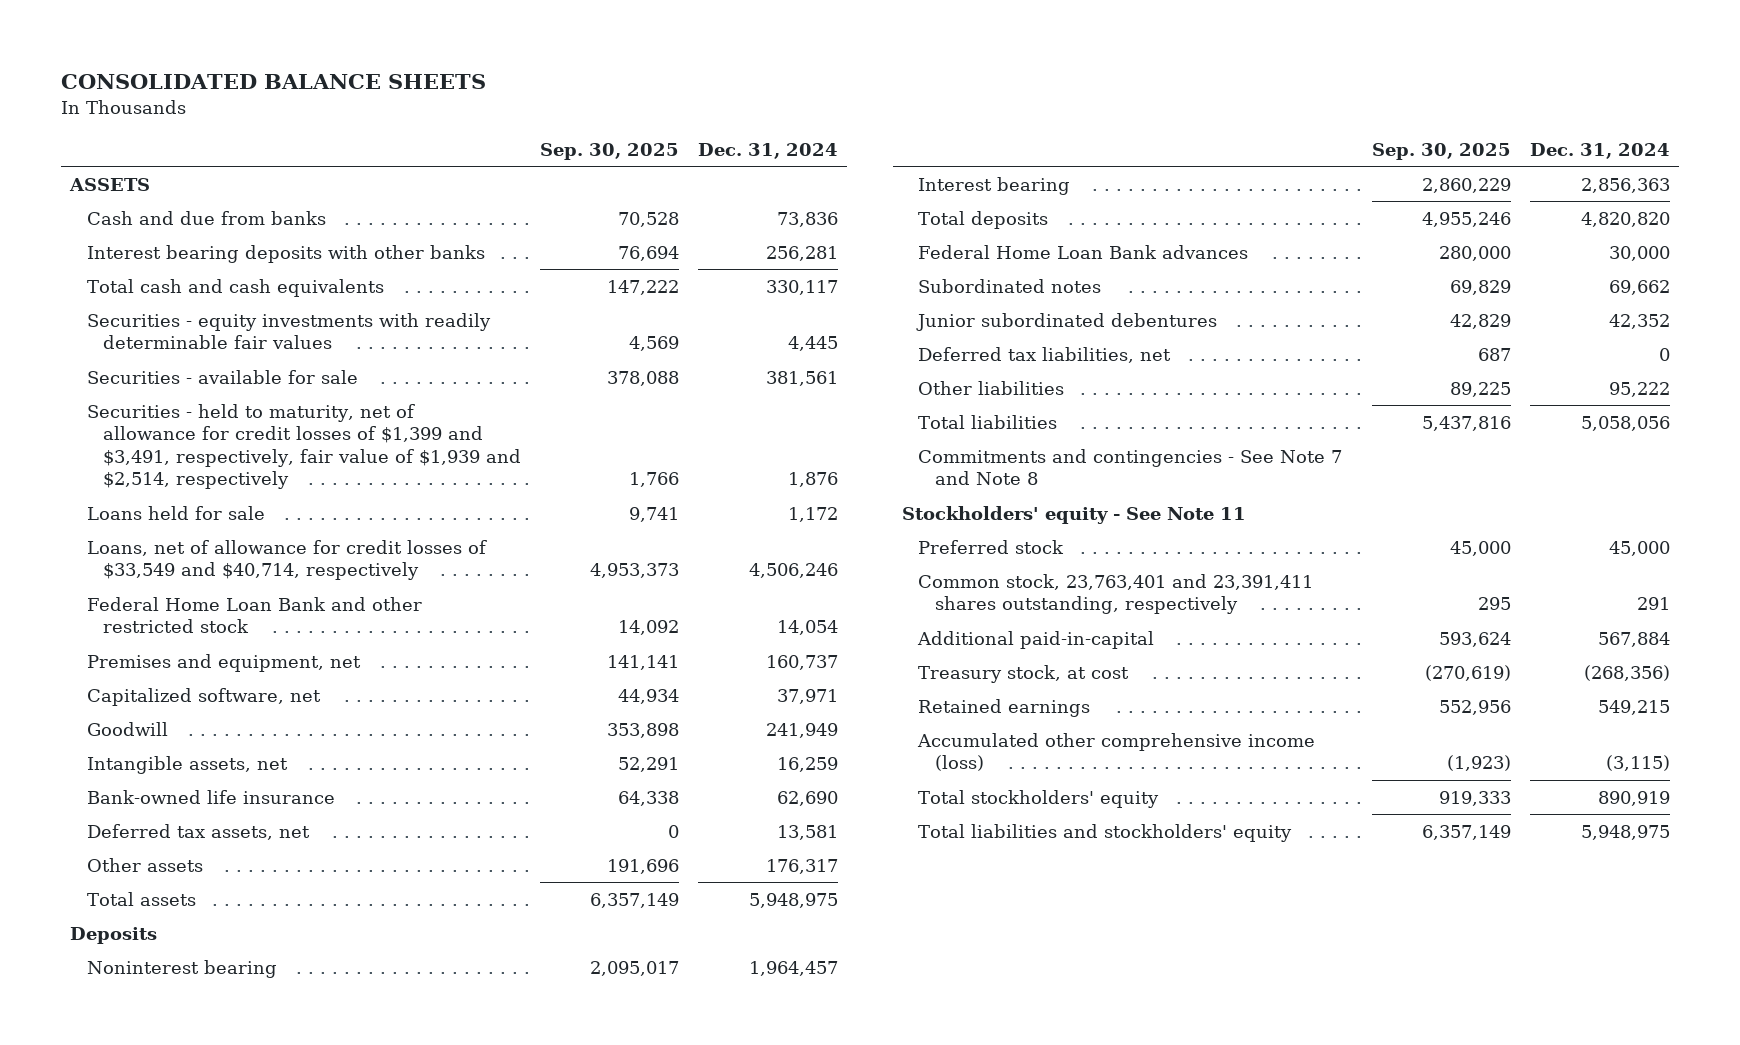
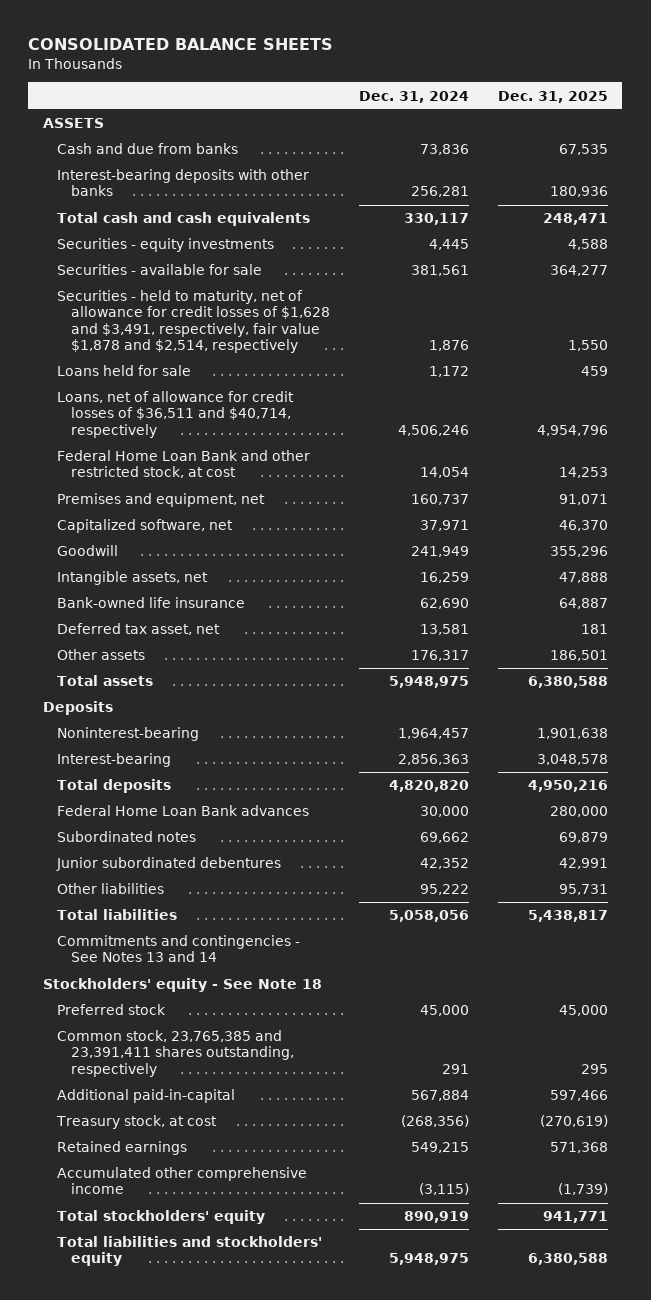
[539,142,679,160] Sep. 30, 2025 -> none
none -> [497,90,608,103] Dec. 31, 2025
[86,244,485,263] Interest bearing deposits with other banks -> [56,169,309,197] Interest-bearing deposits with other banks
[86,312,491,350] Securities - equity investments with readily determinable fair values -> [56,238,274,253] Securities - equity investments
[86,403,521,490] Securities - held to maturity, net of allowance for credit losses of $1,399 and $3,491, respectively, fair value of $1,939 and $2,514, respectively -> [56,290,330,353] Securities - held to maturity, net of allowance for credit losses of $1,628 and $3,491, respectively, fair value $1,878 and $2,514, respectively
[86,539,487,581] Loans, net of allowance for credit losses of $33,549 and $40,714, respectively -> [56,391,294,438] Loans, net of allowance for credit losses of $36,511 and $40,714, respectively
[86,596,422,634] Federal Home Loan Bank and other restricted stock -> [56,450,310,479] Federal Home Loan Bank and other restricted stock, at cost
[86,823,310,840] Deferred tax assets, net -> [56,623,220,636] Deferred tax asset, net
[86,959,277,978] Noninterest bearing -> [56,727,199,742] Noninterest-bearing
[918,176,1071,195] Interest bearing -> [56,753,171,768] Interest-bearing
[918,346,1172,363] Deferred tax liabilities, net -> none
[918,448,1343,486] Commitments and contingencies - See Note 7 and Note 8 -> [56,935,300,963] Commitments and contingencies - See Notes 13 and 14
[902,505,1247,524] Stockholders' equity - See Note 11 -> [42,978,322,993] Stockholders' equity - See Note 18
[918,573,1314,615] Common stock, 23,763,401 and 23,391,411 shares outstanding, respectively -> [56,1030,294,1077] Common stock, 23,765,385 and 23,391,411 shares outstanding, respectively
[917,732,1316,772] Accumulated other comprehensive income (loss) -> [56,1167,307,1195] Accumulated other comprehensive income

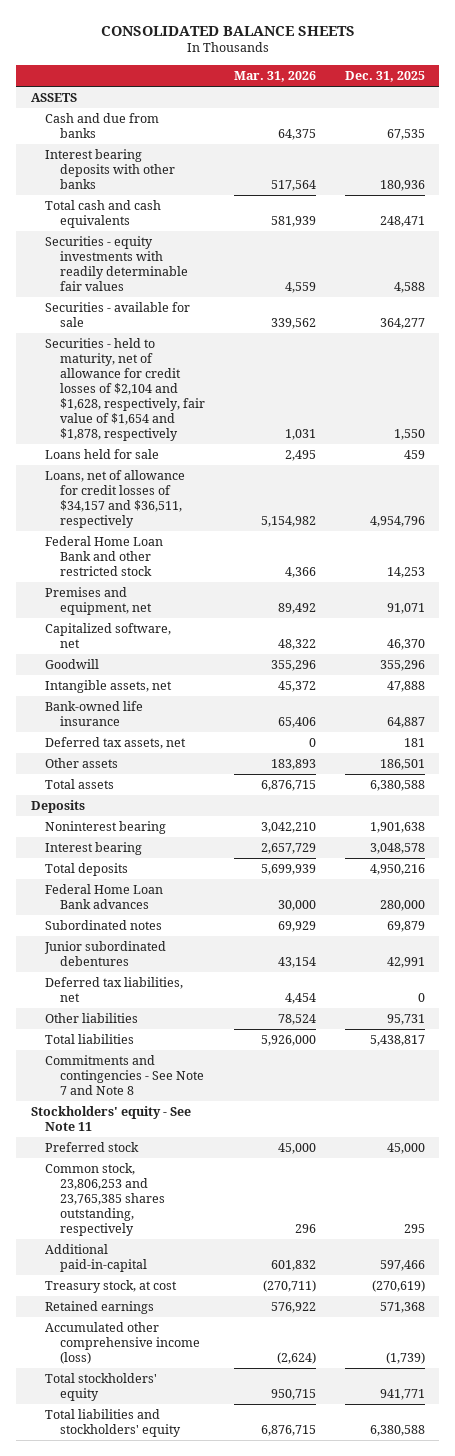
[358,90,469,103] Dec. 31, 2024 -> none
none -> [233,71,316,83] Mar. 31, 2026
[56,169,309,197] Interest-bearing deposits with other banks -> [45,149,175,190] Interest bearing deposits with other banks
[56,238,274,253] Securities - equity investments -> [45,236,188,292] Securities - equity investments with readily determinable fair values
[56,290,330,353] Securities - held to maturity, net of allowance for credit losses of $1,628 and $3,491, respectively, fair value $1,878 and $2,514, respectively -> [45,338,205,442] Securities - held to maturity, net of allowance for credit losses of $2,104 and $1,628, respectively, fair value of $1,654 and $1,878, respectively
[56,391,294,438] Loans, net of allowance for credit losses of $36,511 and $40,714, respectively -> [45,470,186,529] Loans, net of allowance for credit losses of $34,157 and $36,511, respectively
[56,450,310,479] Federal Home Loan Bank and other restricted stock, at cost -> [45,536,164,577] Federal Home Loan Bank and other restricted stock
[56,623,220,636] Deferred tax asset, net -> [45,737,187,750] Deferred tax assets, net
[56,727,199,742] Noninterest-bearing -> [45,821,167,835] Noninterest bearing
[56,753,171,768] Interest-bearing -> [45,842,143,856] Interest bearing
none -> [45,977,184,1003] Deferred tax liabilities, net
[56,935,300,963] Commitments and contingencies - See Notes 13 and 14 -> [45,1055,204,1096] Commitments and contingencies - See Note 7 and Note 8
[42,978,322,993] Stockholders' equity - See Note 18 -> [30,1106,191,1132] Stockholders' equity - See Note 11
[56,1030,294,1077] Common stock, 23,765,385 and 23,391,411 shares outstanding, respectively -> [45,1163,165,1237] Common stock, 23,806,253 and 23,765,385 shares outstanding, respectively
[56,1167,307,1195] Accumulated other comprehensive income -> [45,1322,200,1365] Accumulated other comprehensive income (loss)

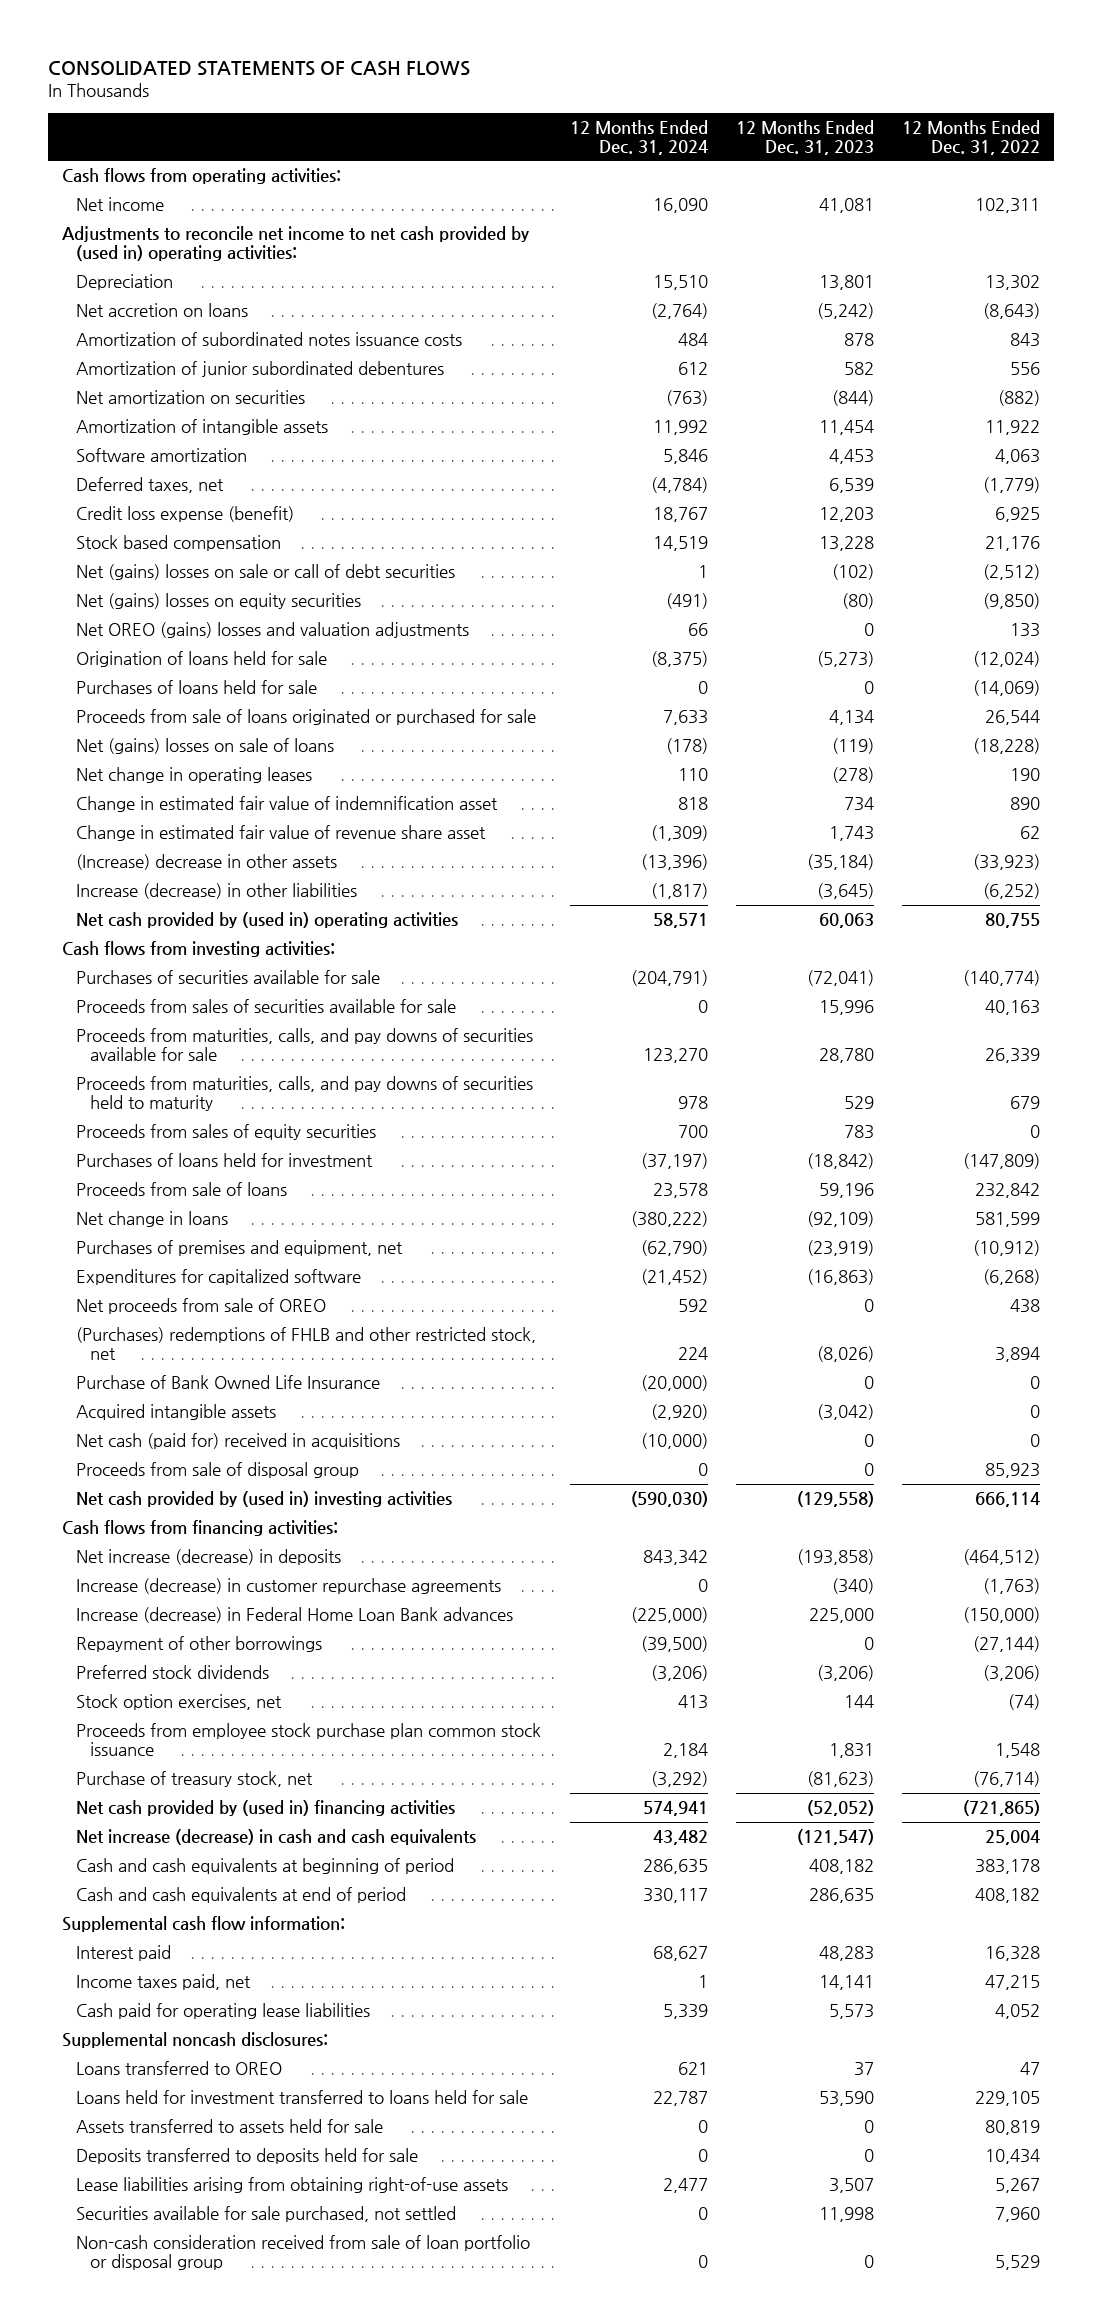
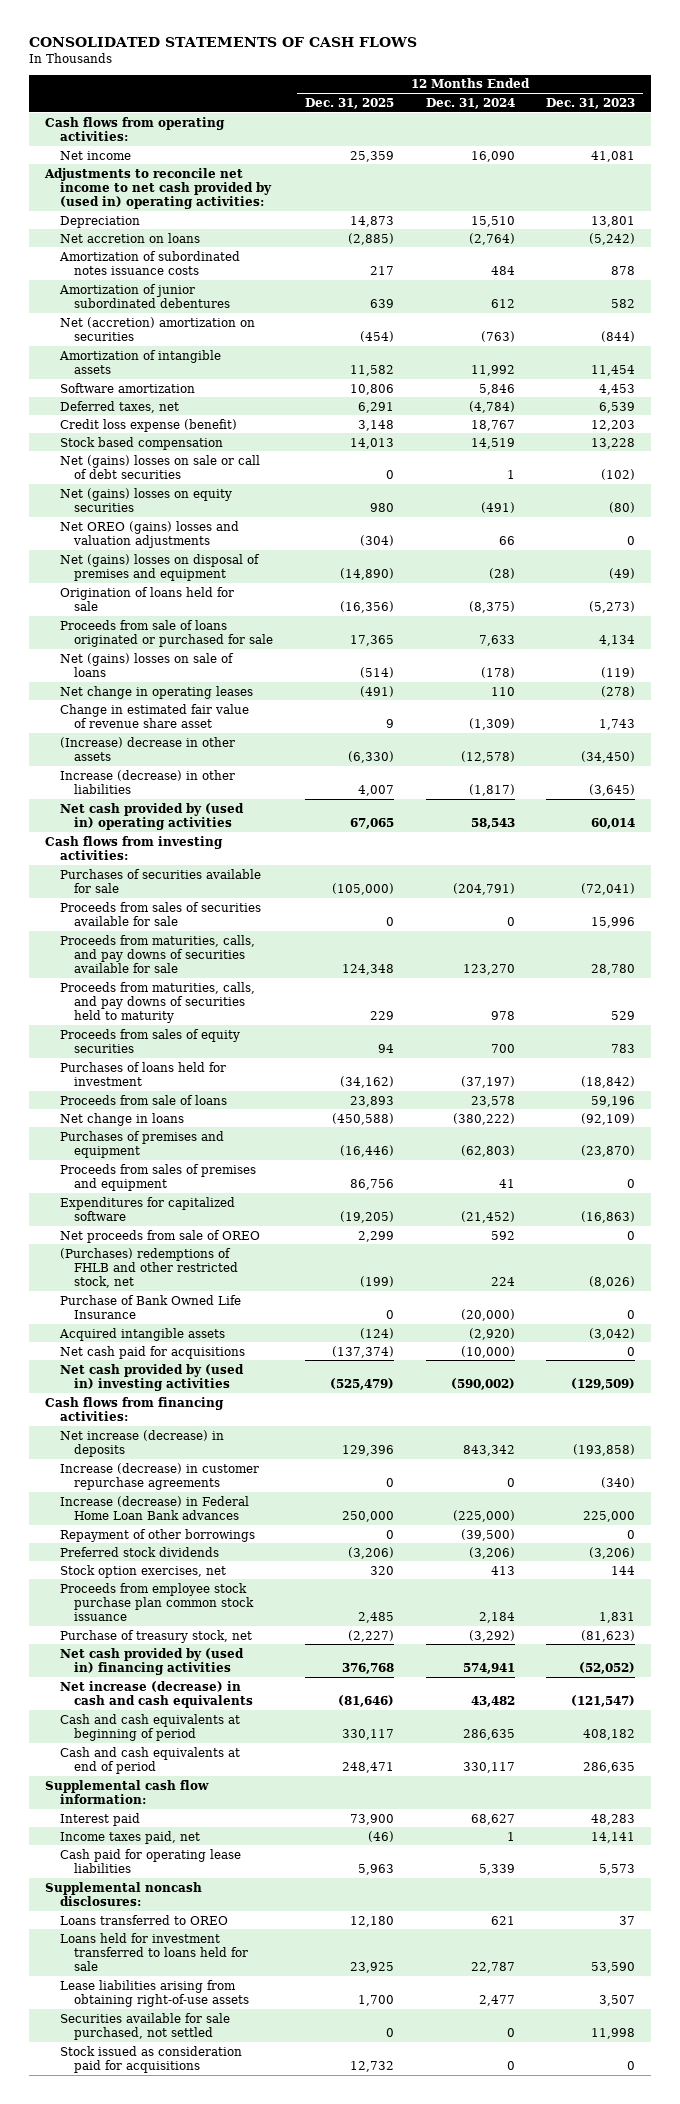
[902,119,1041,155] 12 Months Ended Dec. 31, 2022 -> none
none -> [305,97,395,109] Dec. 31, 2025
[76,390,306,405] Net amortization on securities -> [59,316,255,341] Net (accretion) amortization on securities
none -> [59,553,260,581] Net (gains) losses on disposal of premises and equipment
[76,680,318,695] Purchases of loans held for sale -> none
[76,796,499,813] Change in estimated fair value of indemnification asset -> none
[640,854,708,871] (13,396) -> [460,750,515,763] (12,578)
[806,854,874,871] (35,184) -> [581,750,636,763] (34,450)
[652,913,708,929] 58,571 -> [470,817,515,829] 58,543
[818,913,874,929] 60,063 -> [591,817,636,829] 60,014
[76,1240,404,1257] Purchases of premises and equipment, net -> [59,1130,224,1158] Purchases of premises and equipment
[640,1240,708,1257] (62,790) -> [460,1144,515,1157] (62,803)
[806,1240,874,1257] (23,919) -> [581,1144,636,1157] (23,870)
none -> [59,1163,256,1191] Proceeds from sales of premises and equipment
[76,1462,360,1479] Proceeds from sale of disposal group -> none
[76,1433,401,1450] Net cash (paid for) received in acquisitions -> [59,1345,245,1359] Net cash paid for acquisitions
[630,1491,708,1508] (590,030) -> [450,1377,515,1390] (590,002)
[796,1491,874,1508] (129,558) -> [571,1377,636,1390] (129,509)
[76,2119,384,2134] Assets transferred to assets held for sale -> none
[76,2148,419,2165] Deposits transferred to deposits held for sale -> none
[76,2235,531,2271] Non-cash consideration received from sale of loan portfolio or disposal group -> none
none -> [59,2045,242,2073] Stock issued as consideration paid for acquisitions

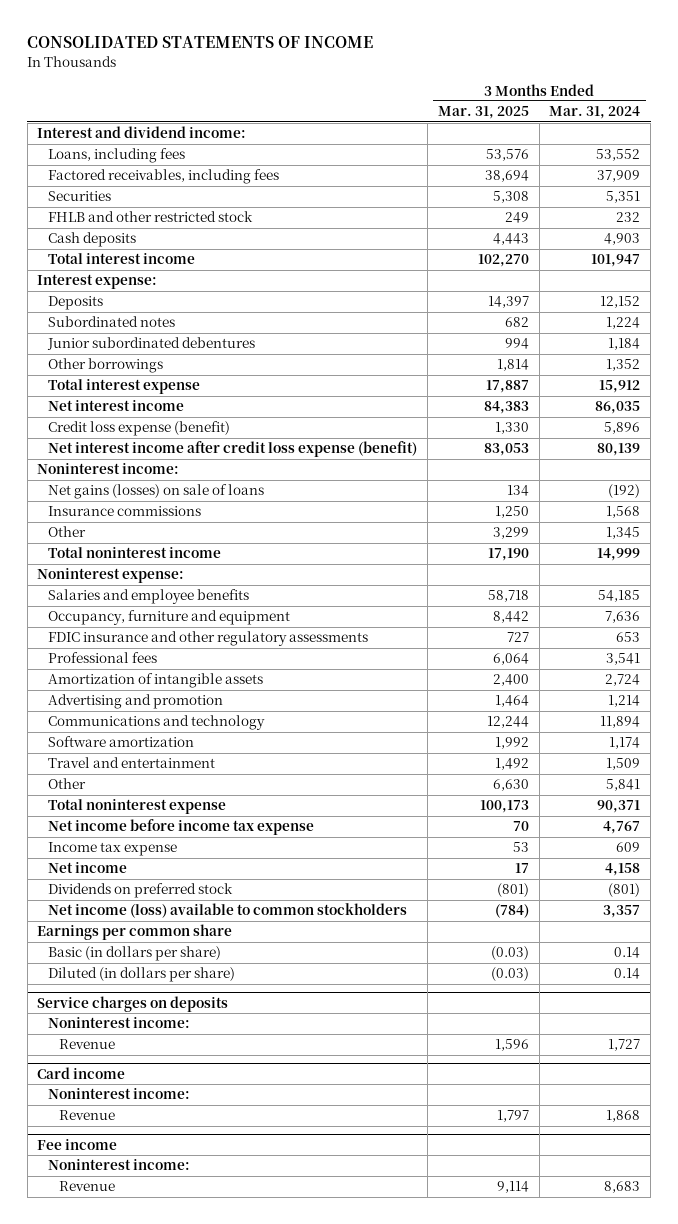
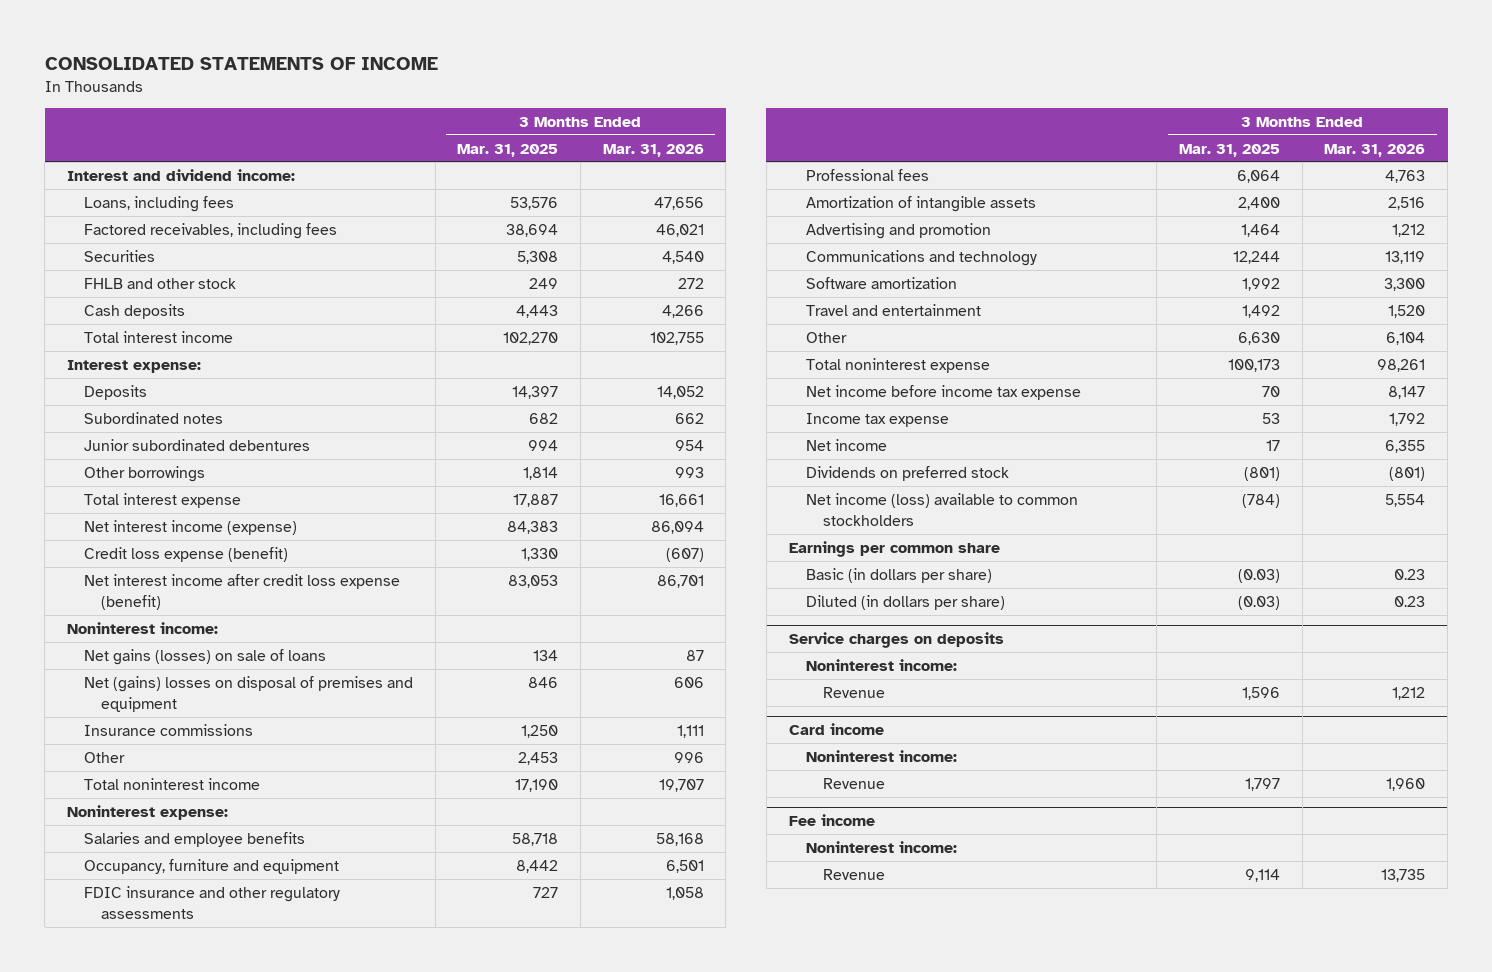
[549,106,641,120] Mar. 31, 2024 -> none
none -> [602,143,704,157] Mar. 31, 2026
[48,211,254,223] FHLB and other restricted stock -> [83,277,236,289] FHLB and other stock
[48,400,185,412] Net interest income -> [83,519,297,535] Net interest income (expense)
none -> [83,675,413,712] Net (gains) losses on disposal of premises and equipment
[492,527,529,540] 3,299 -> [518,751,559,765] 2,453

